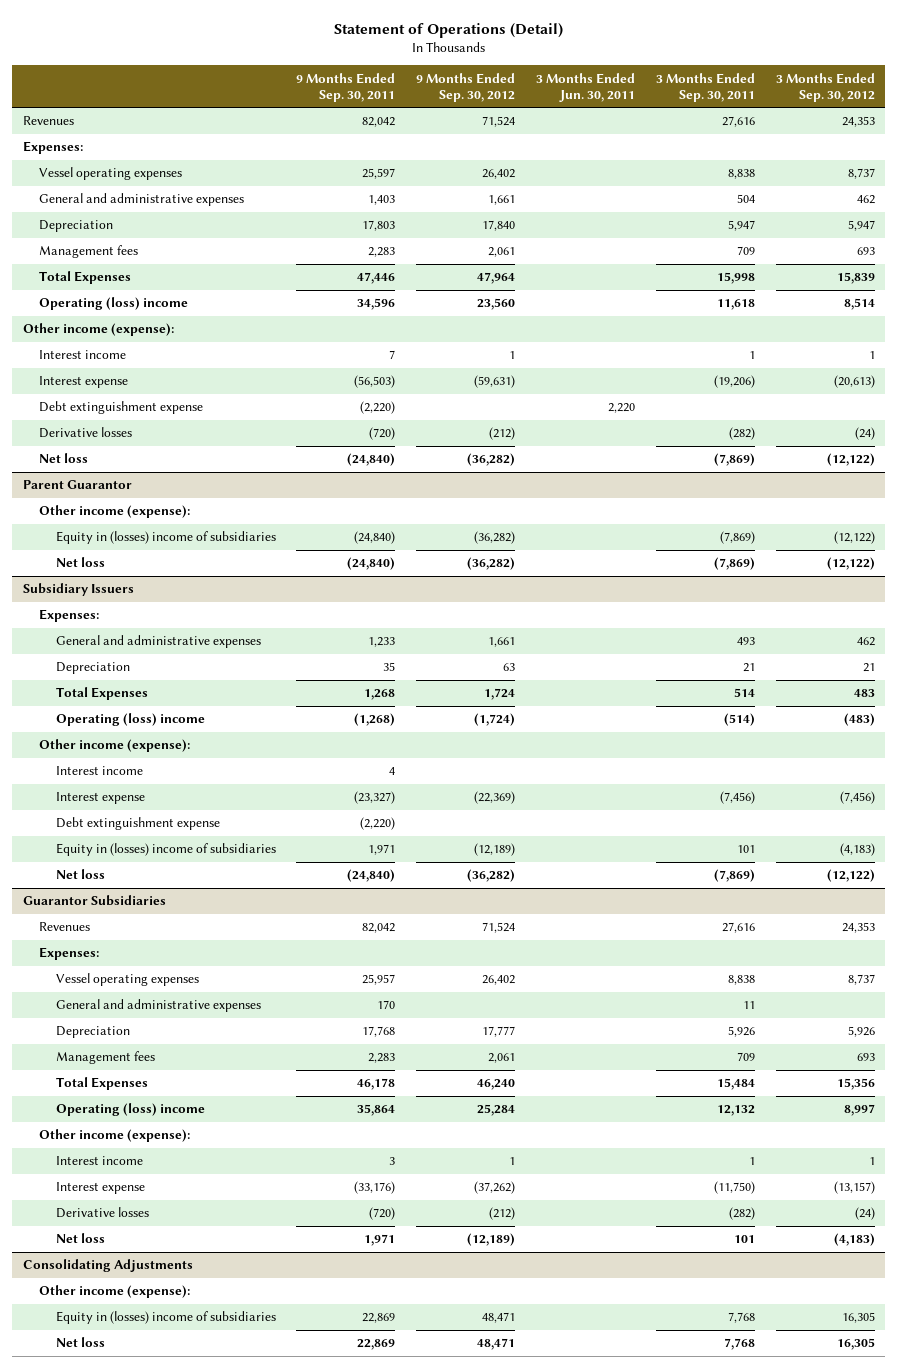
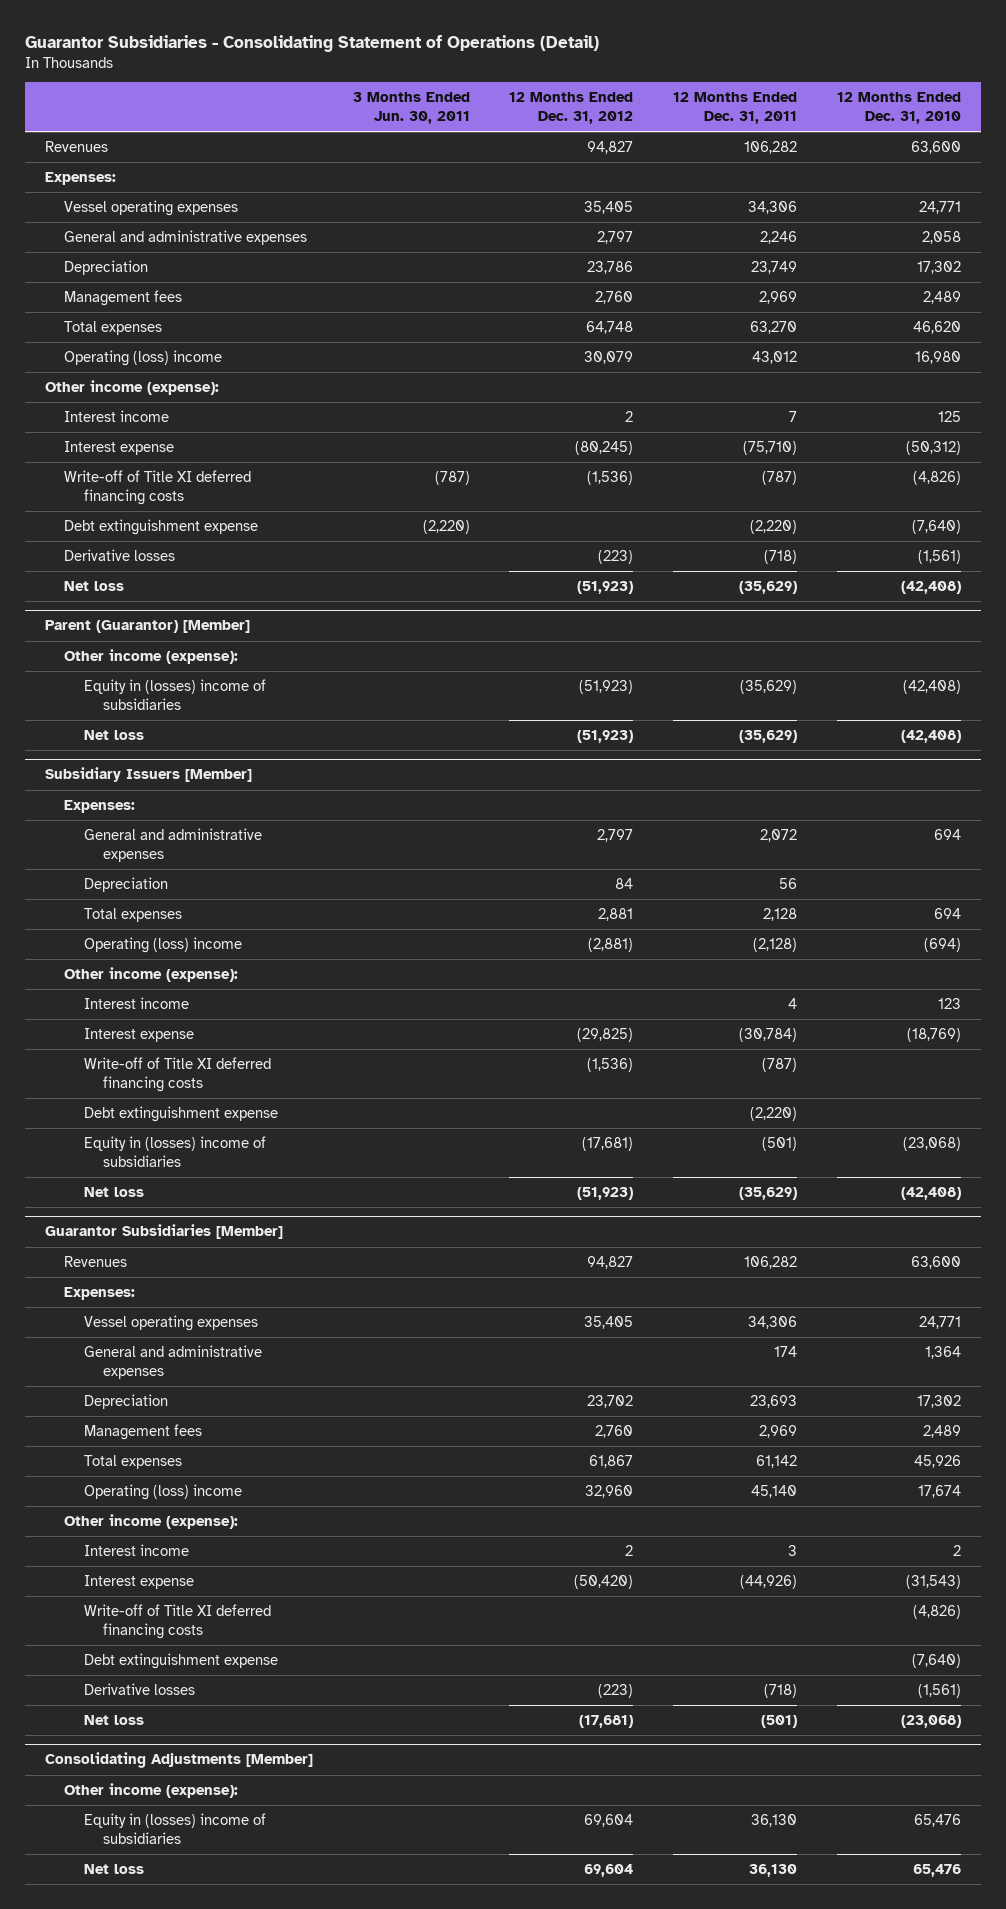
[333,22,563,38] Statement of Operations (Detail) -> [24,34,599,52] Guarantor Subsidiaries - Consolidating Statement of Operations (Detail)
[296,72,396,102] 9 Months Ended Sep. 30, 2011 -> none
[416,72,516,102] 9 Months Ended Sep. 30, 2012 -> none
[655,72,755,102] 3 Months Ended Sep. 30, 2011 -> none
[775,72,875,102] 3 Months Ended Sep. 30, 2012 -> none
none -> [509,92,634,125] 12 Months Ended Dec. 31, 2012
none -> [673,92,798,125] 12 Months Ended Dec. 31, 2011
none -> [837,92,962,125] 12 Months Ended Dec. 31, 2010
[39,271,132,285] Total Expenses -> [64,321,163,336] Total expenses
none -> [64,470,252,505] Write-off of Title XI deferred financing costs
[608,403,636,414] 2,220 -> [422,520,470,535] (2,220)
[22,480,132,490] Parent Guarantor -> [44,620,250,634] Parent (Guarantor) [Member]
[22,583,134,597] Subsidiary Issuers -> [44,767,252,783] Subsidiary Issuers [Member]
[55,687,148,701] Total Expenses -> [83,908,182,923] Total expenses
none -> [83,1057,271,1092] Write-off of Title XI deferred financing costs
[22,895,166,907] Guarantor Subsidiaries -> [44,1224,283,1240] Guarantor Subsidiaries [Member]
[55,1077,148,1091] Total Expenses -> [83,1455,182,1470] Total expenses
none -> [83,1604,271,1639] Write-off of Title XI deferred financing costs
none -> [83,1653,278,1670] Debt extinguishment expense
[22,1259,193,1273] Consolidating Adjustments -> [44,1752,313,1769] Consolidating Adjustments [Member]

